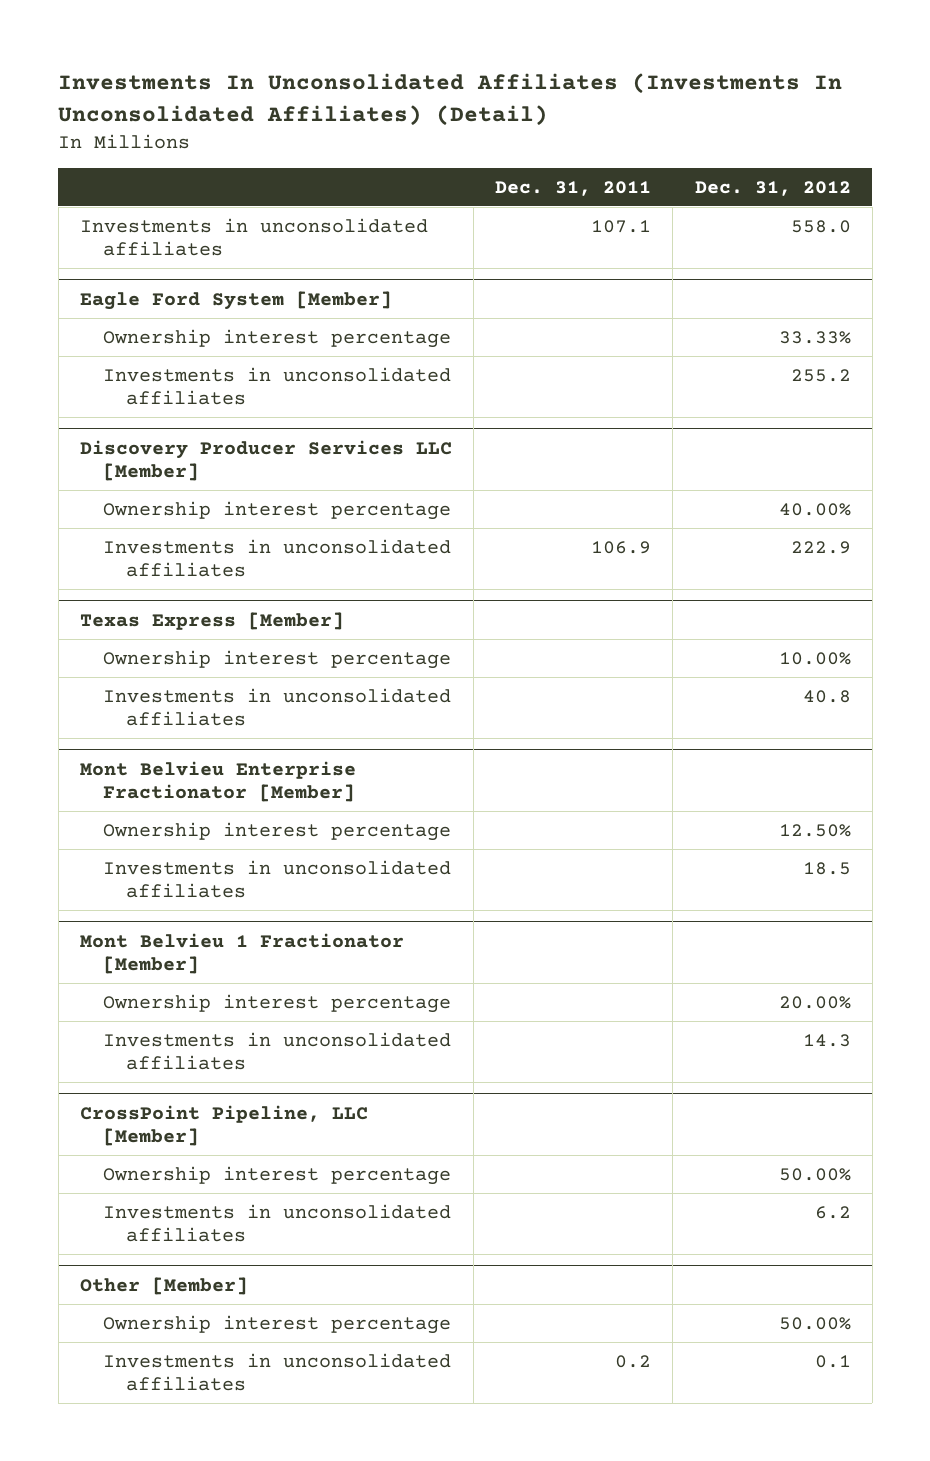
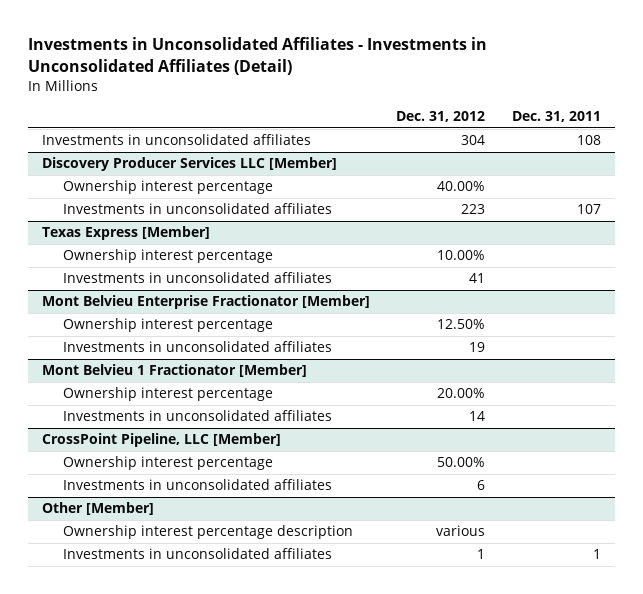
[58,73,843,126] Investments In Unconsolidated Affiliates (Investments In Unconsolidated Affiliates) (Detail) -> [28,37,488,75] Investments in Unconsolidated Affiliates - Investments in Unconsolidated Affiliates (Detail)
[79,290,392,310] Eagle Ford System [Member] -> none
[102,328,451,348] Ownership interest percentage -> none
[102,366,451,406] Investments in unconsolidated affiliates -> none
[591,219,652,233] 107.1 -> [577,135,602,146] 108
[790,219,851,233] 558.0 -> [461,135,486,146] 304
[591,540,652,554] 106.9 -> [577,204,602,215] 107
[790,540,851,554] 222.9 -> [461,204,486,215] 223
[802,689,851,703] 40.8 -> [469,273,486,284] 41
[802,861,851,875] 18.5 -> [469,342,486,353] 19
[802,1033,851,1047] 14.3 -> [469,411,486,422] 14
[814,1205,851,1219] 6.2 -> [477,480,486,491] 6
[102,1314,451,1334] Ownership interest percentage -> [63,525,354,540] Ownership interest percentage description
[778,1316,851,1330] 50.00% -> [436,525,486,537] various
[615,1354,652,1368] 0.2 -> [593,549,602,560] 1
[814,1354,851,1368] 0.1 -> [477,549,486,560] 1

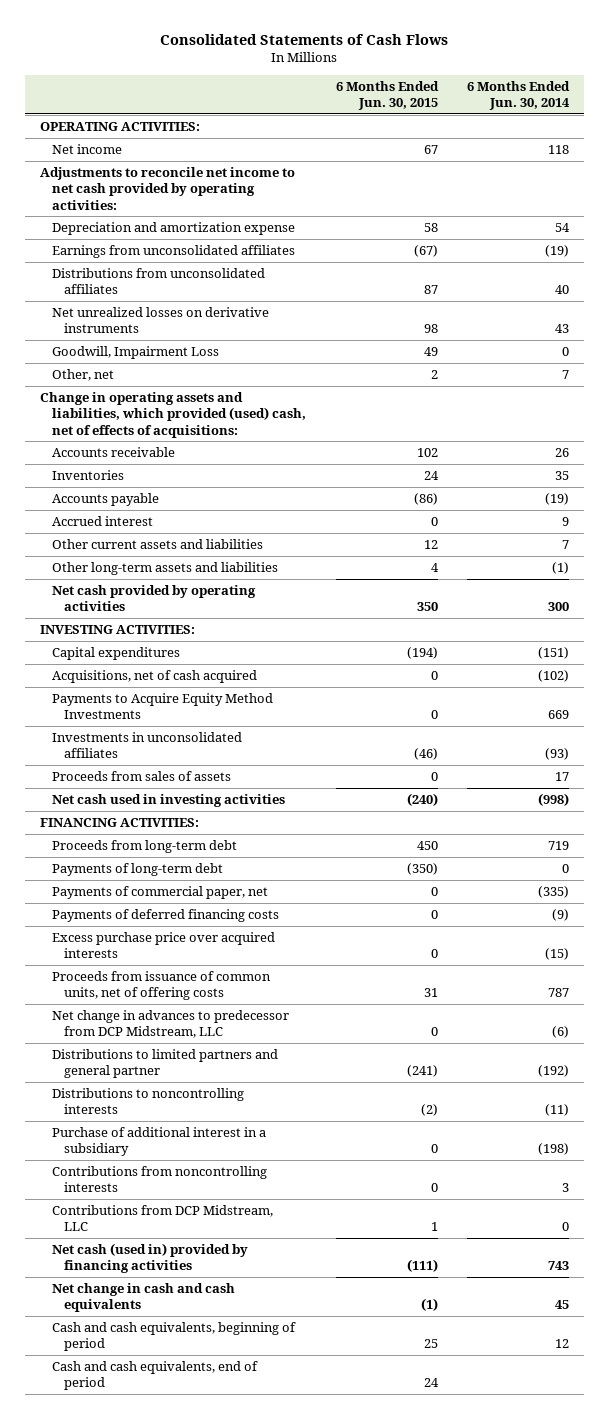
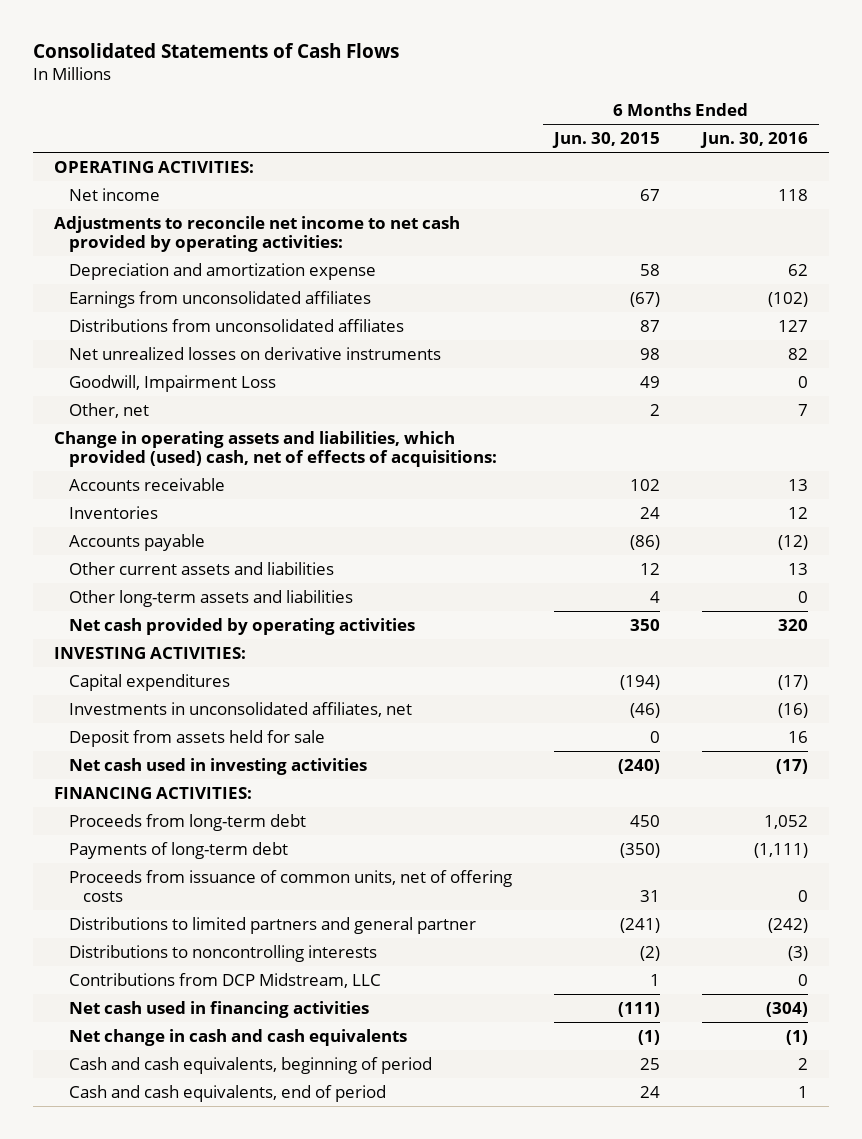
[467,80,571,110] 6 Months Ended Jun. 30, 2014 -> none
none -> [700,131,809,148] Jun. 30, 2016
[51,515,153,526] Accrued interest -> none
[51,669,257,683] Acquisitions, net of cash acquired -> none
[51,692,273,720] Payments to Acquire Equity Method Investments -> none
[51,731,242,759] Investments in unconsolidated affiliates -> [68,701,412,717] Investments in unconsolidated affiliates, net
[51,770,231,781] Proceeds from sales of assets -> [68,729,325,747] Deposit from assets held for sale
[51,885,268,899] Payments of commercial paper, net -> none
[51,908,279,922] Payments of deferred financing costs -> none
[51,931,275,959] Excess purchase price over acquired interests -> none
[51,1009,289,1039] Net change in advances to predecessor from DCP Midstream, LLC -> none
[51,1126,266,1157] Purchase of additional interest in a subsidiary -> none
[51,1165,267,1193] Contributions from noncontrolling interests -> none
[51,1242,248,1274] Net cash (used in) provided by financing activities -> [68,1000,369,1018] Net cash used in financing activities

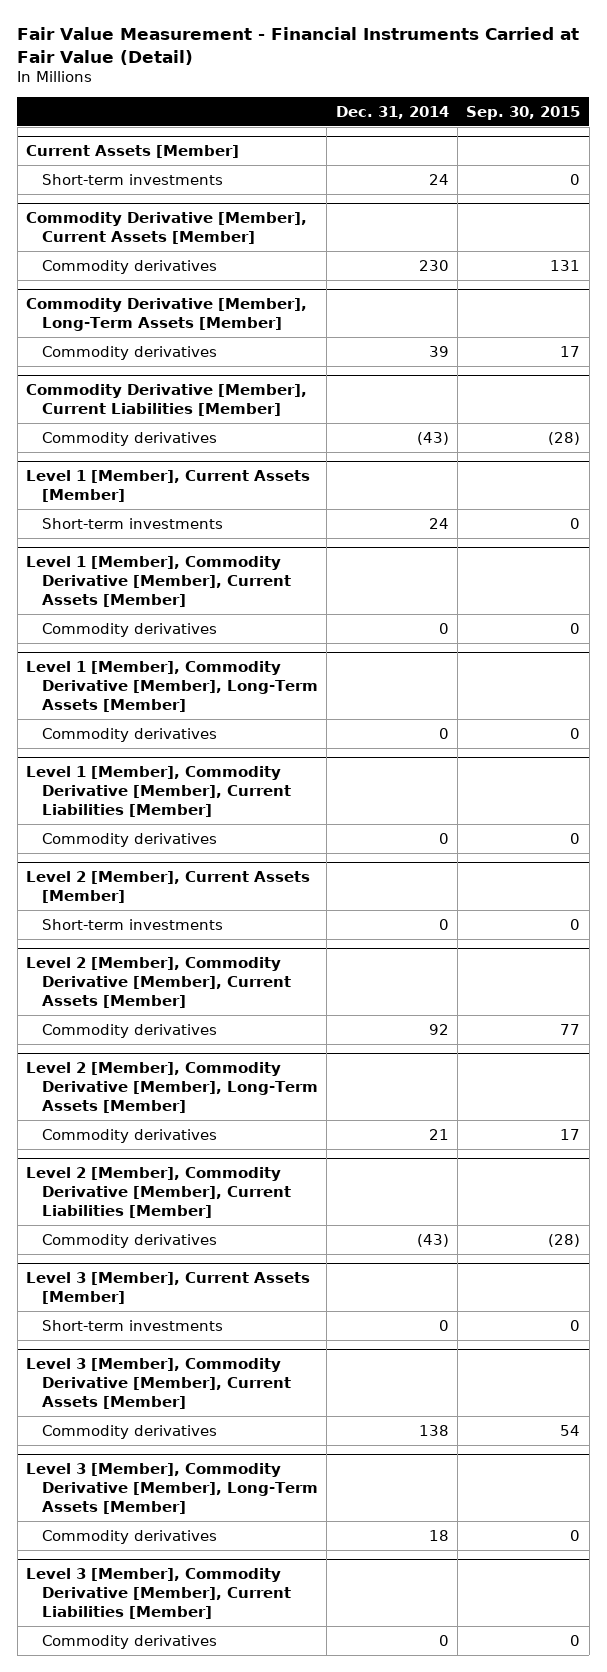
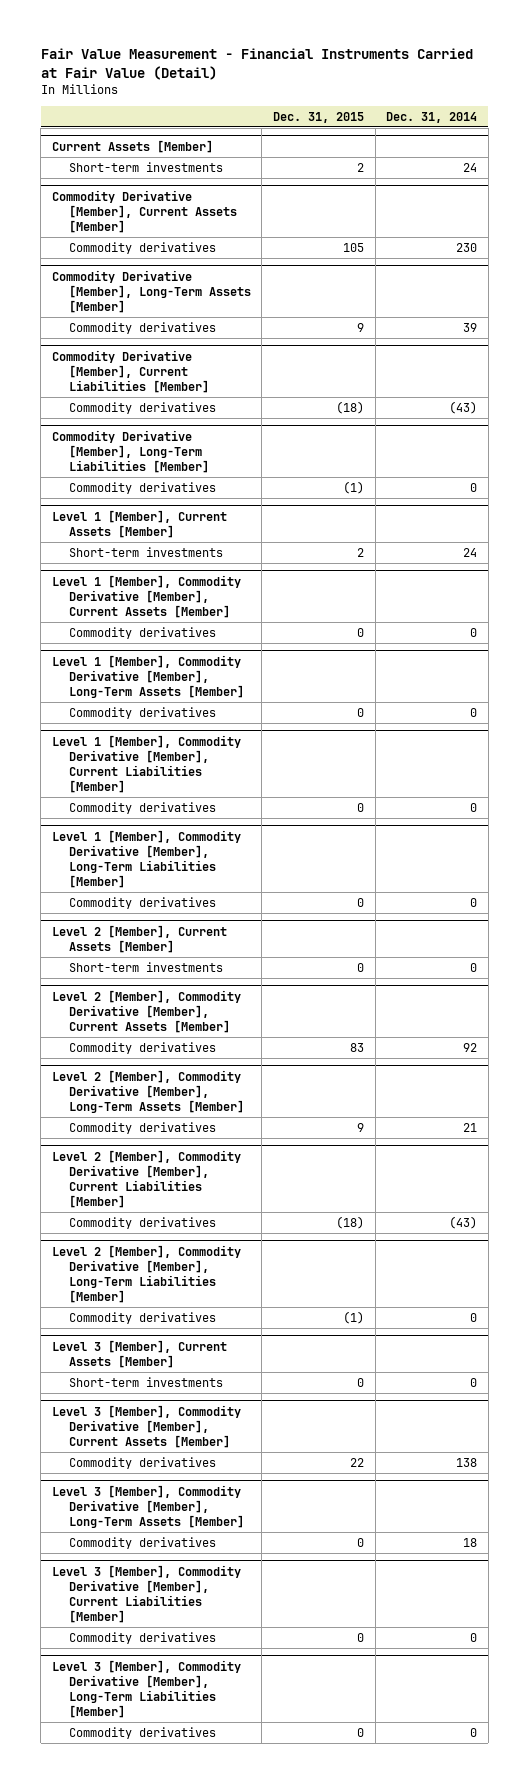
[466,105,581,120] Sep. 30, 2015 -> none
none -> [273,111,365,123] Dec. 31, 2015
none -> [51,429,209,473] Commodity Derivative [Member], Long-Term Liabilities [Member]
none -> [68,481,216,494] Commodity derivatives
none -> [51,829,241,889] Level 1 [Member], Commodity Derivative [Member], Long-Term Liabilities [Member]
none -> [68,896,216,909] Commodity derivatives
none -> [51,1244,241,1304] Level 2 [Member], Commodity Derivative [Member], Long-Term Liabilities [Member]
none -> [68,1311,216,1324] Commodity derivatives
none -> [51,1659,241,1719] Level 3 [Member], Commodity Derivative [Member], Long-Term Liabilities [Member]
none -> [68,1726,216,1739] Commodity derivatives

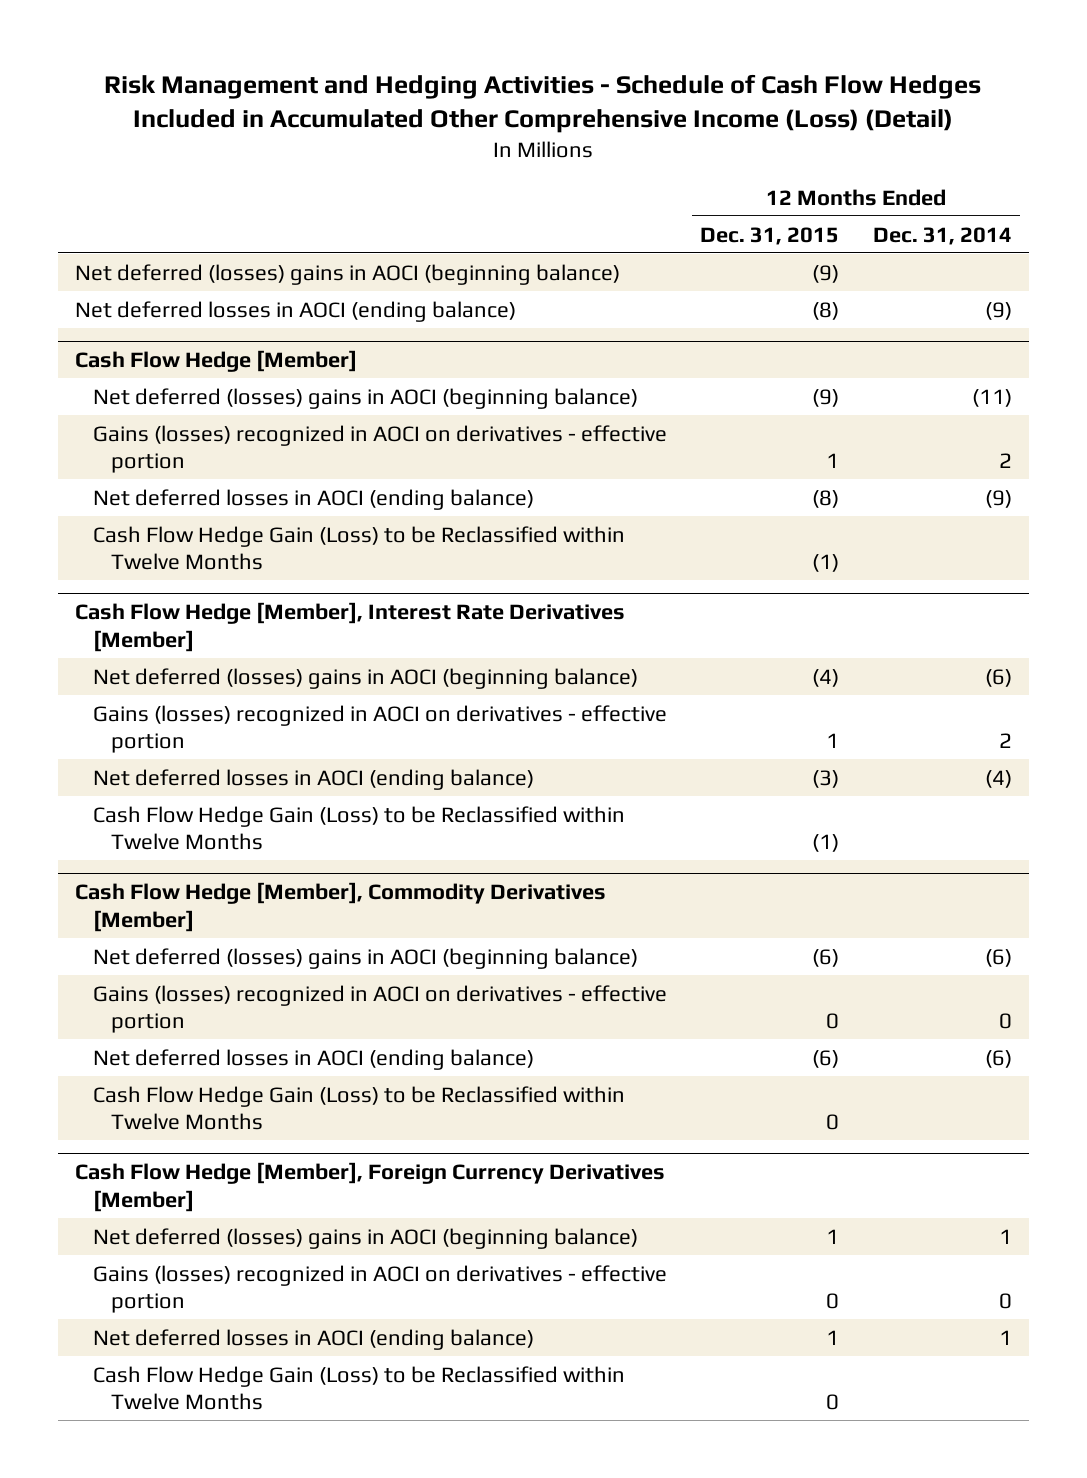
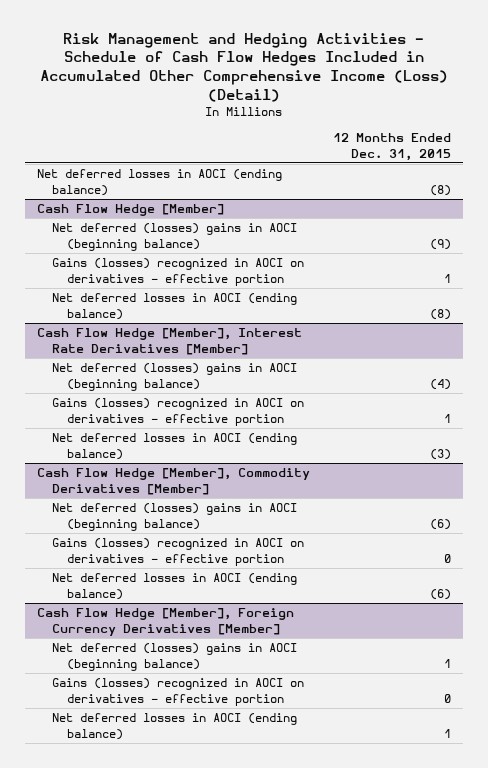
[872,226,1012,245] Dec. 31, 2014 -> none
[74,263,620,285] Net deferred (losses) gains in AOCI (beginning balance) -> none
[92,525,625,571] Cash Flow Hedge Gain (Loss) to be Reclassified within Twelve Months -> none
[92,805,625,851] Cash Flow Hedge Gain (Loss) to be Reclassified within Twelve Months -> none
[92,1085,625,1131] Cash Flow Hedge Gain (Loss) to be Reclassified within Twelve Months -> none
[92,1365,625,1411] Cash Flow Hedge Gain (Loss) to be Reclassified within Twelve Months -> none

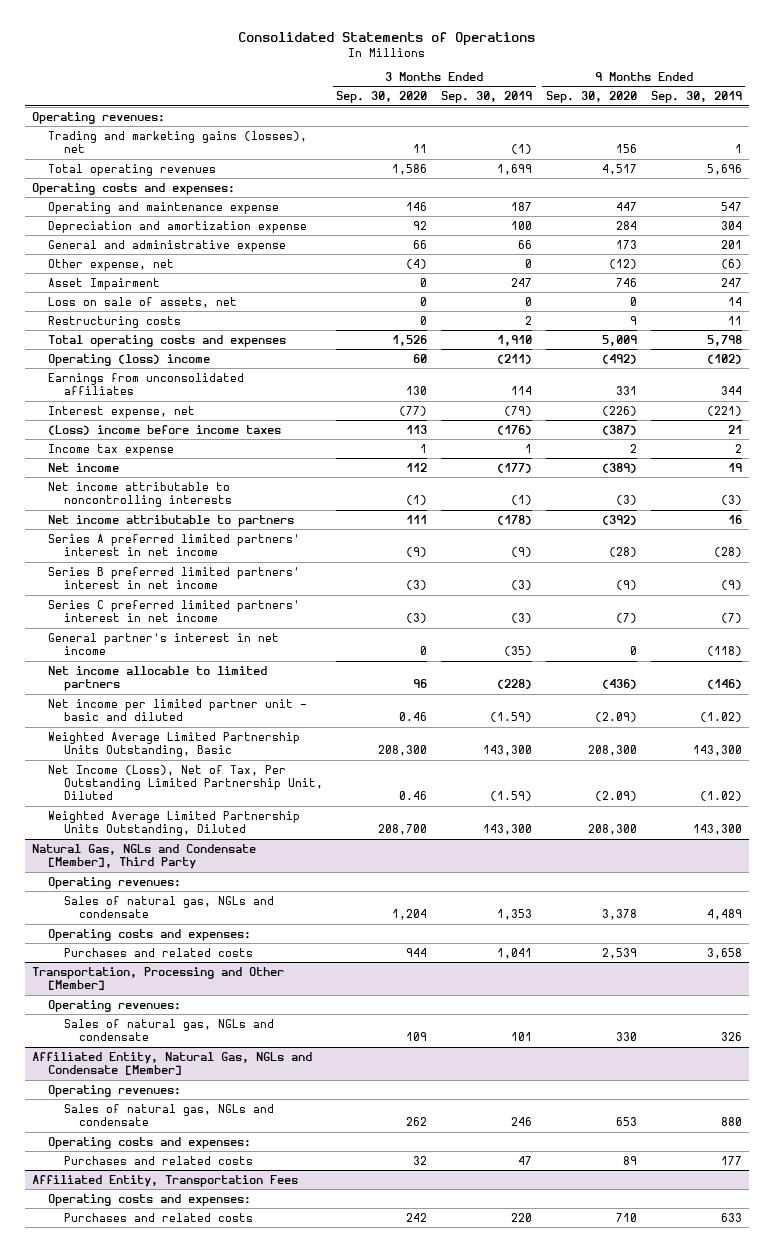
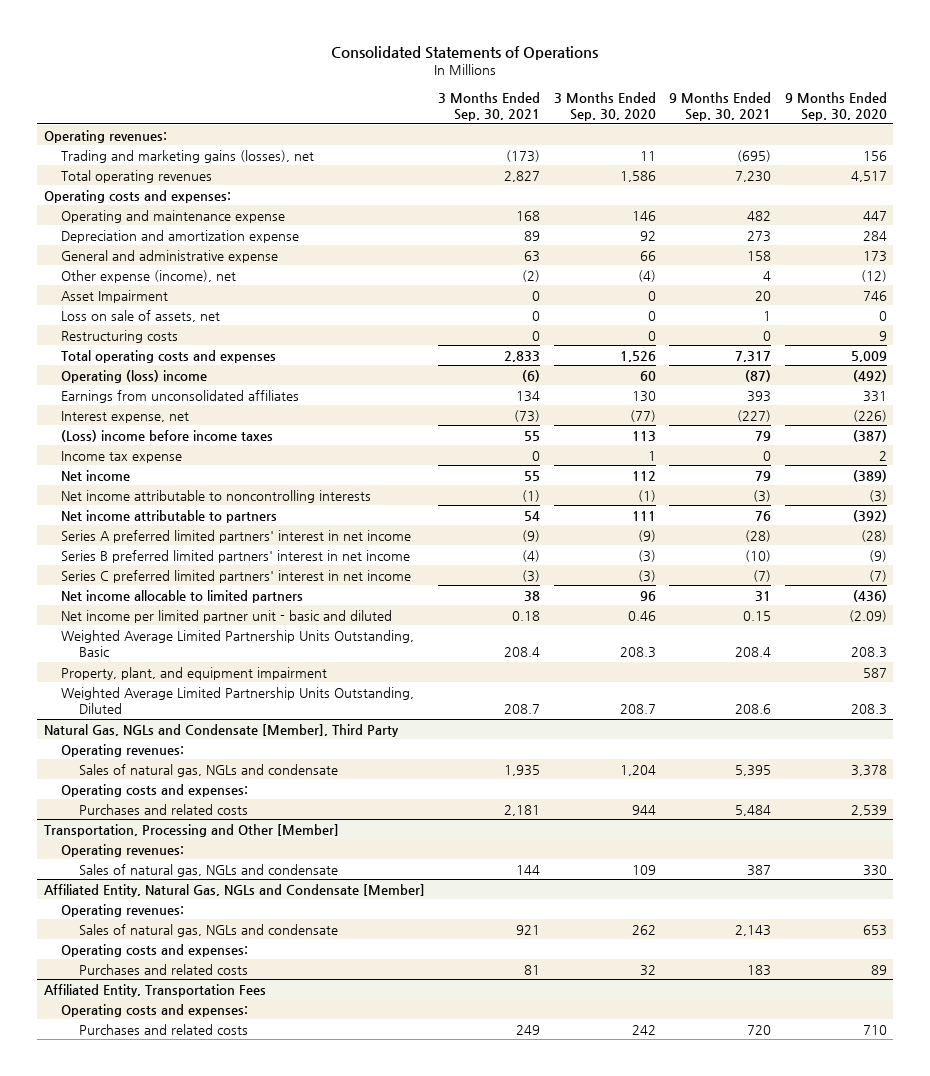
[441,91,533,104] Sep. 30, 2019 -> none
[650,91,742,104] Sep. 30, 2019 -> none
none -> [438,91,541,121] 3 Months Ended Sep. 30, 2021
none -> [669,91,772,121] 9 Months Ended Sep. 30, 2021
[47,258,174,271] Other expense, net -> [61,269,237,283] Other expense (income), net
[47,632,279,656] General partner's interest in net income -> none
[47,764,323,801] Net Income (Loss), Net of Tax, Per Outstanding Limited Partnership Unit, Diluted -> none
[378,745,428,757] 208,300 -> [619,646,656,658] 208.3
[587,745,637,757] 208,300 -> [850,646,887,658] 208.3
none -> [61,666,328,680] Property, plant, and equipment impairment
[378,824,428,836] 208,700 -> [619,703,656,714] 208.7
[587,824,637,836] 208,300 -> [850,703,887,715] 208.3

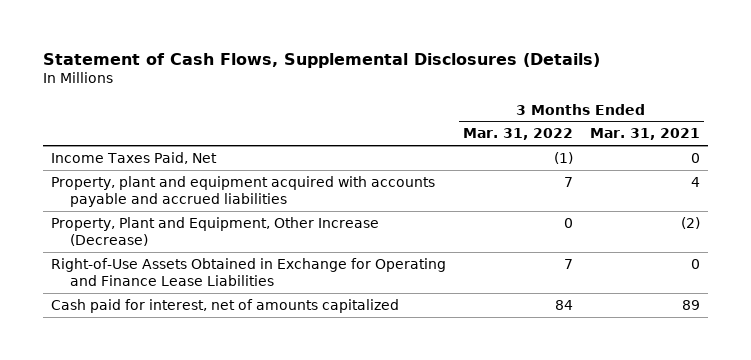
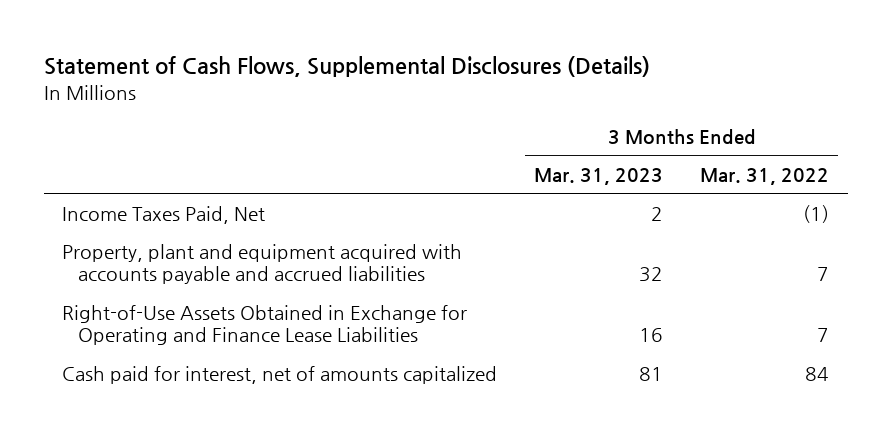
[589,128,700,141] Mar. 31, 2021 -> none
none -> [534,168,664,186] Mar. 31, 2023
[51,217,380,246] Property, Plant and Equipment, Other Increase (Decrease) -> none

